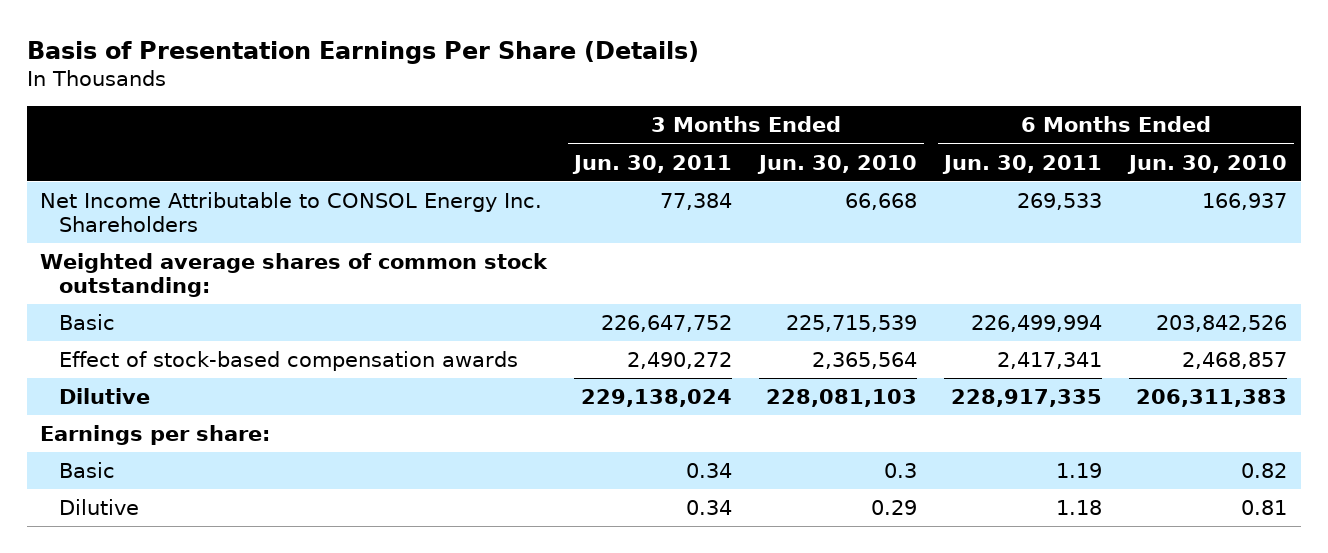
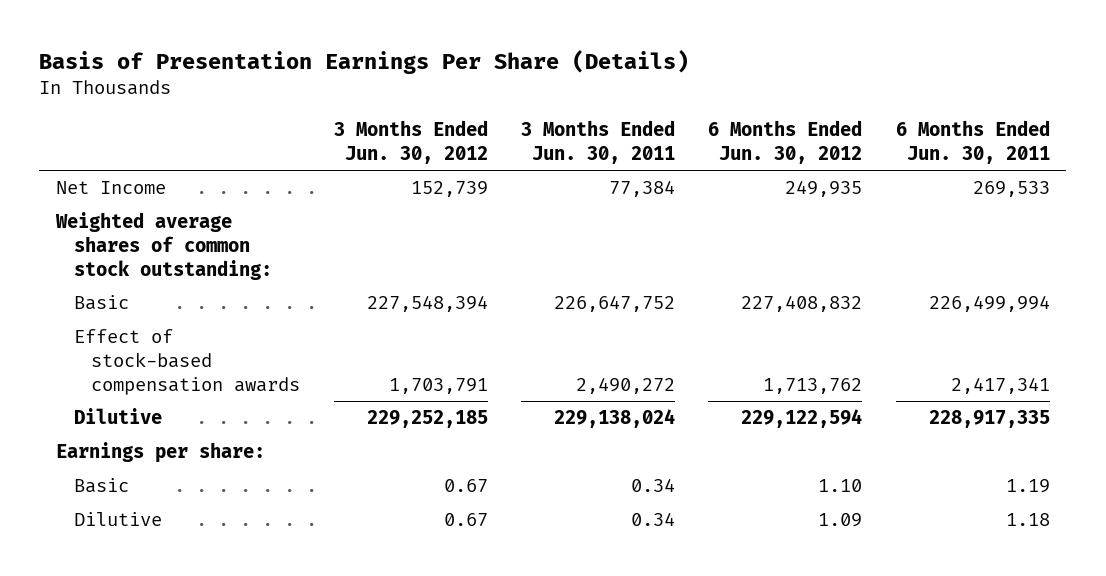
[757,154,918,174] Jun. 30, 2010 -> none
[1127,154,1288,174] Jun. 30, 2010 -> none
none -> [333,119,488,164] 3 Months Ended Jun. 30, 2012
none -> [708,119,863,164] 6 Months Ended Jun. 30, 2012
[40,192,543,232] Net Income Attributable to CONSOL Energy Inc. Shareholders -> [56,181,167,195] Net Income

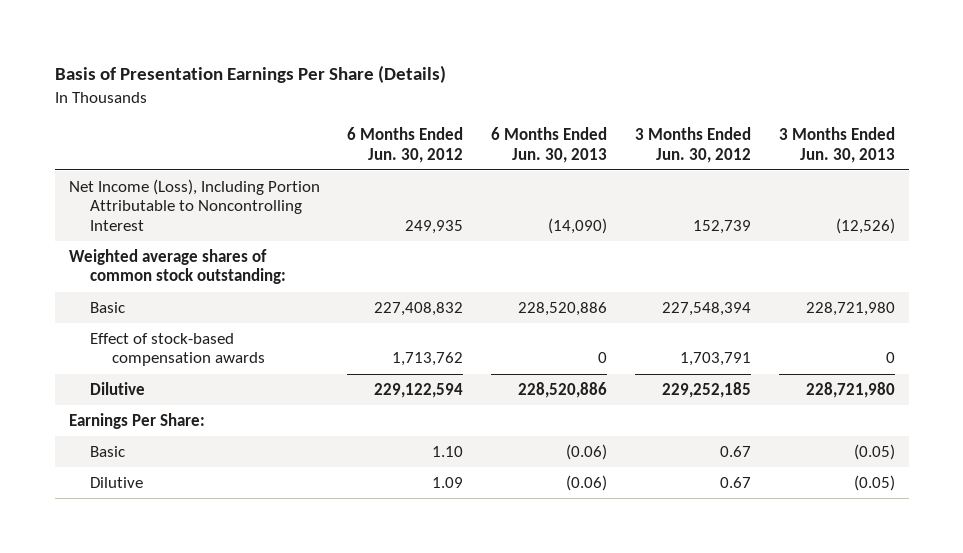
[521,119,676,164] 3 Months Ended Jun. 30, 2011 -> none
[895,119,1050,164] 6 Months Ended Jun. 30, 2011 -> none
none -> [491,126,608,163] 6 Months Ended Jun. 30, 2013
none -> [778,126,895,163] 3 Months Ended Jun. 30, 2013
[56,181,167,195] Net Income -> [68,178,320,232] Net Income (Loss), Including Portion Attributable to Noncontrolling Interest
[56,442,266,464] Earnings per share: -> [68,412,205,429] Earnings Per Share:

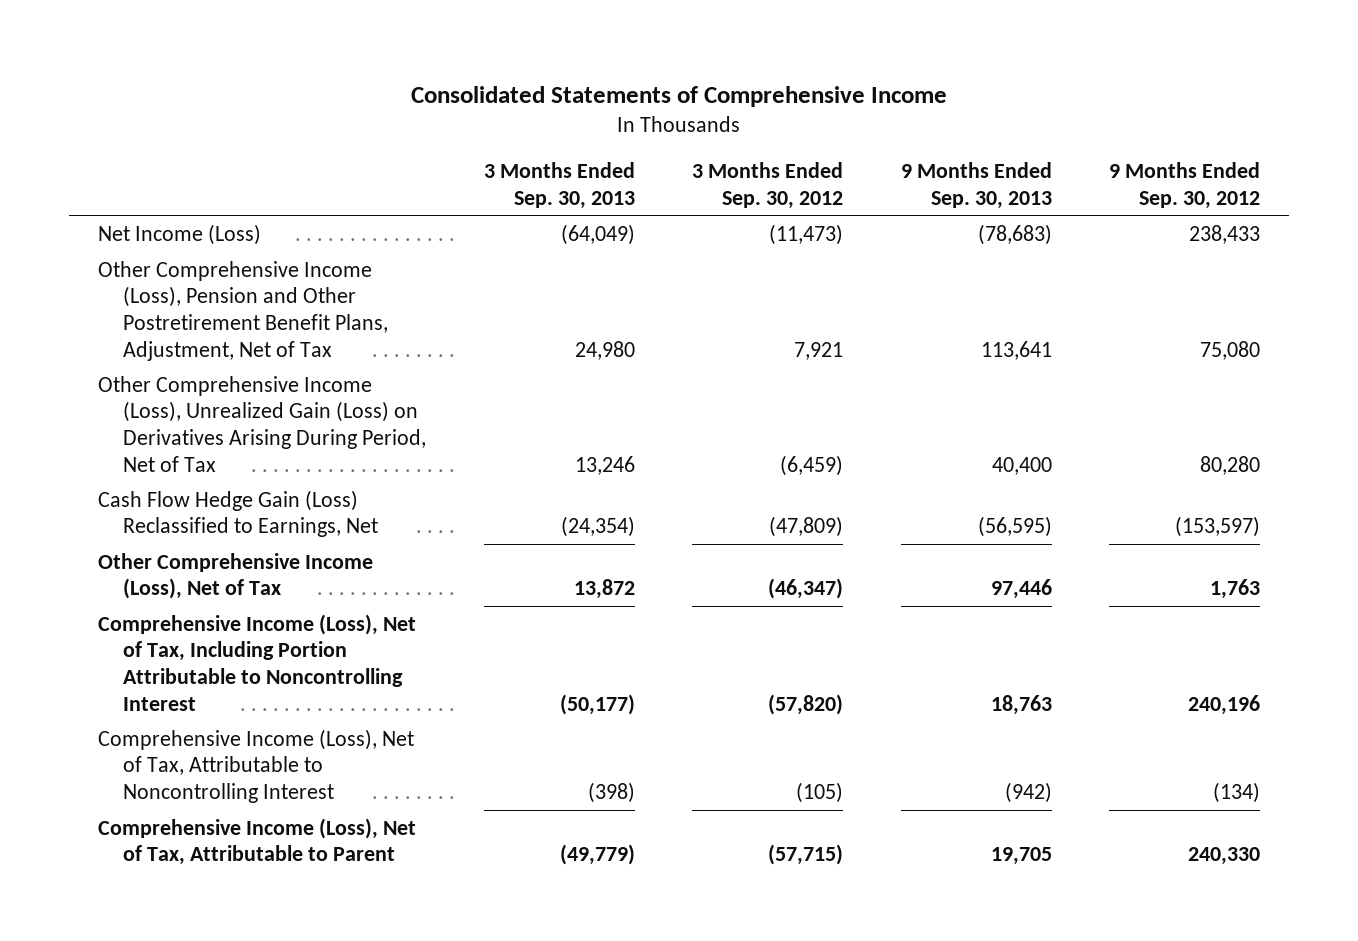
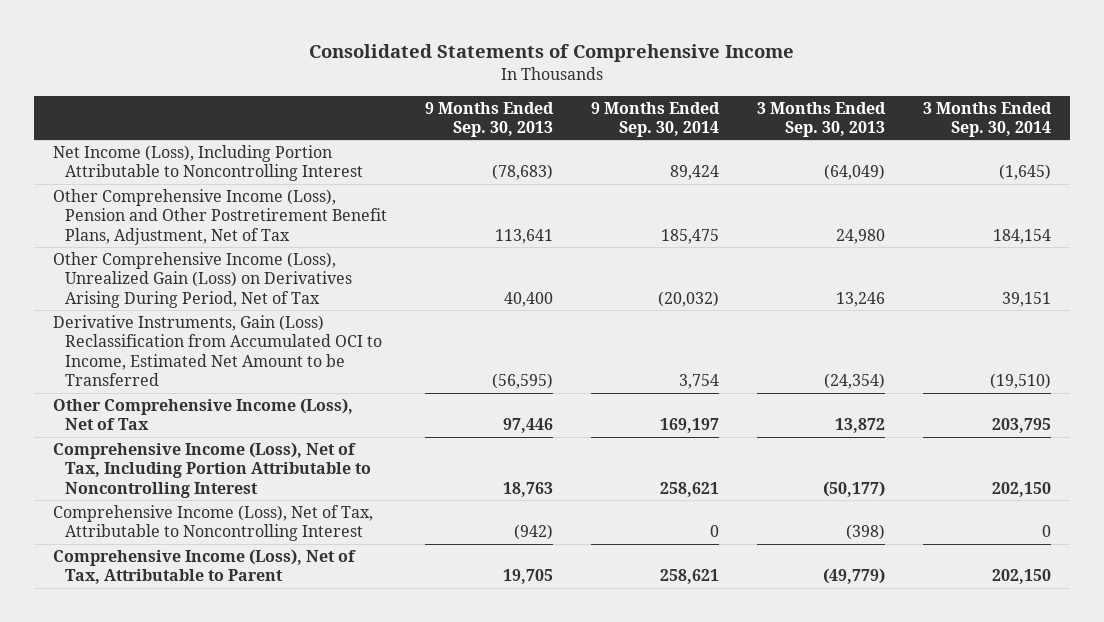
[692,161,844,209] 3 Months Ended Sep. 30, 2012 -> none
[1109,161,1261,209] 9 Months Ended Sep. 30, 2012 -> none
none -> [591,101,721,138] 9 Months Ended Sep. 30, 2014
none -> [923,101,1053,138] 3 Months Ended Sep. 30, 2014
[97,223,261,245] Net Income (Loss) -> [52,144,364,182] Net Income (Loss), Including Portion Attributable to Noncontrolling Interest
[97,489,379,538] Cash Flow Hedge Gain (Loss) Reclassified to Earnings, Net -> [52,314,383,387] Derivative Instruments, Gain (Loss) Reclassification from Accumulated OCI to Income, Estimated Net Amount to be Transferred

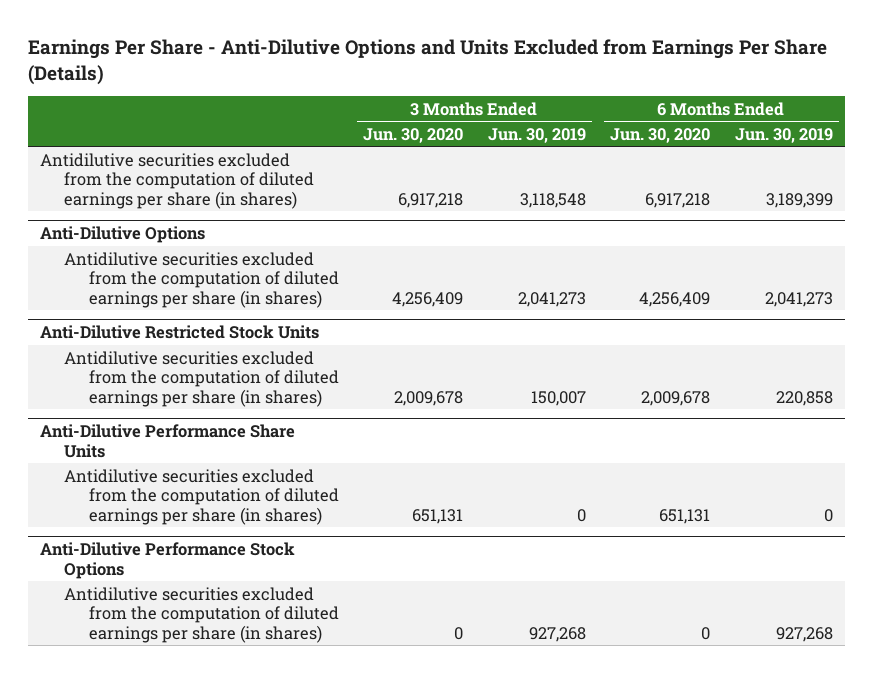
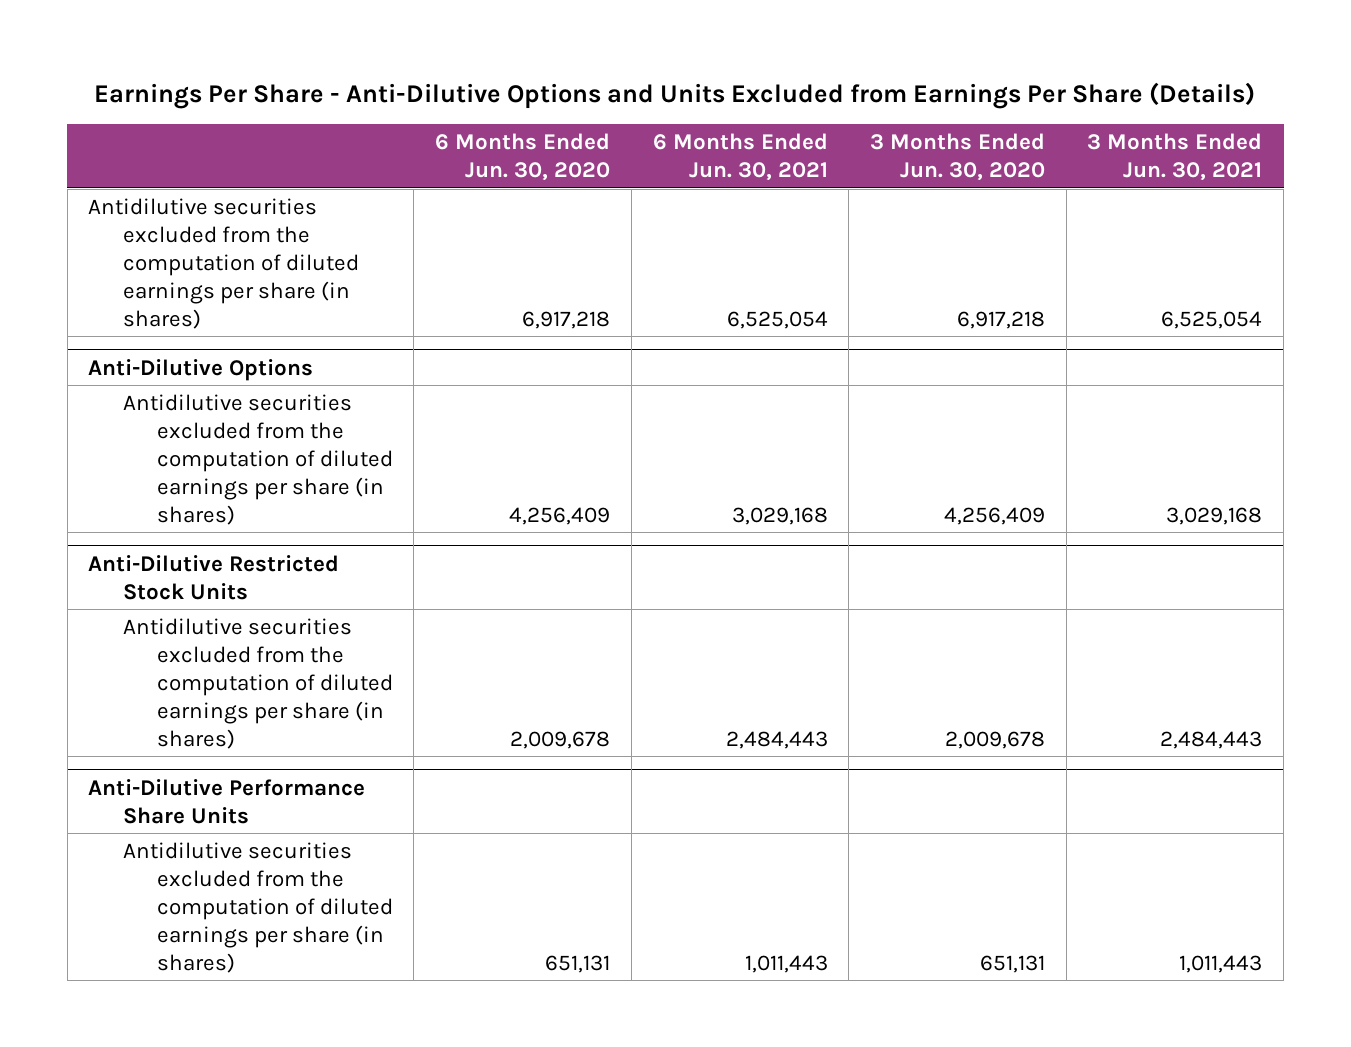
[487,127,586,143] Jun. 30, 2019 -> none
[734,127,833,143] Jun. 30, 2019 -> none
none -> [652,132,828,181] 6 Months Ended Jun. 30, 2021
none -> [1087,132,1263,181] 3 Months Ended Jun. 30, 2021
[40,542,296,579] Anti-Dilutive Performance Stock Options -> none
[64,586,339,643] Antidilutive securities excluded from the computation of diluted earnings per share (in shares) -> none

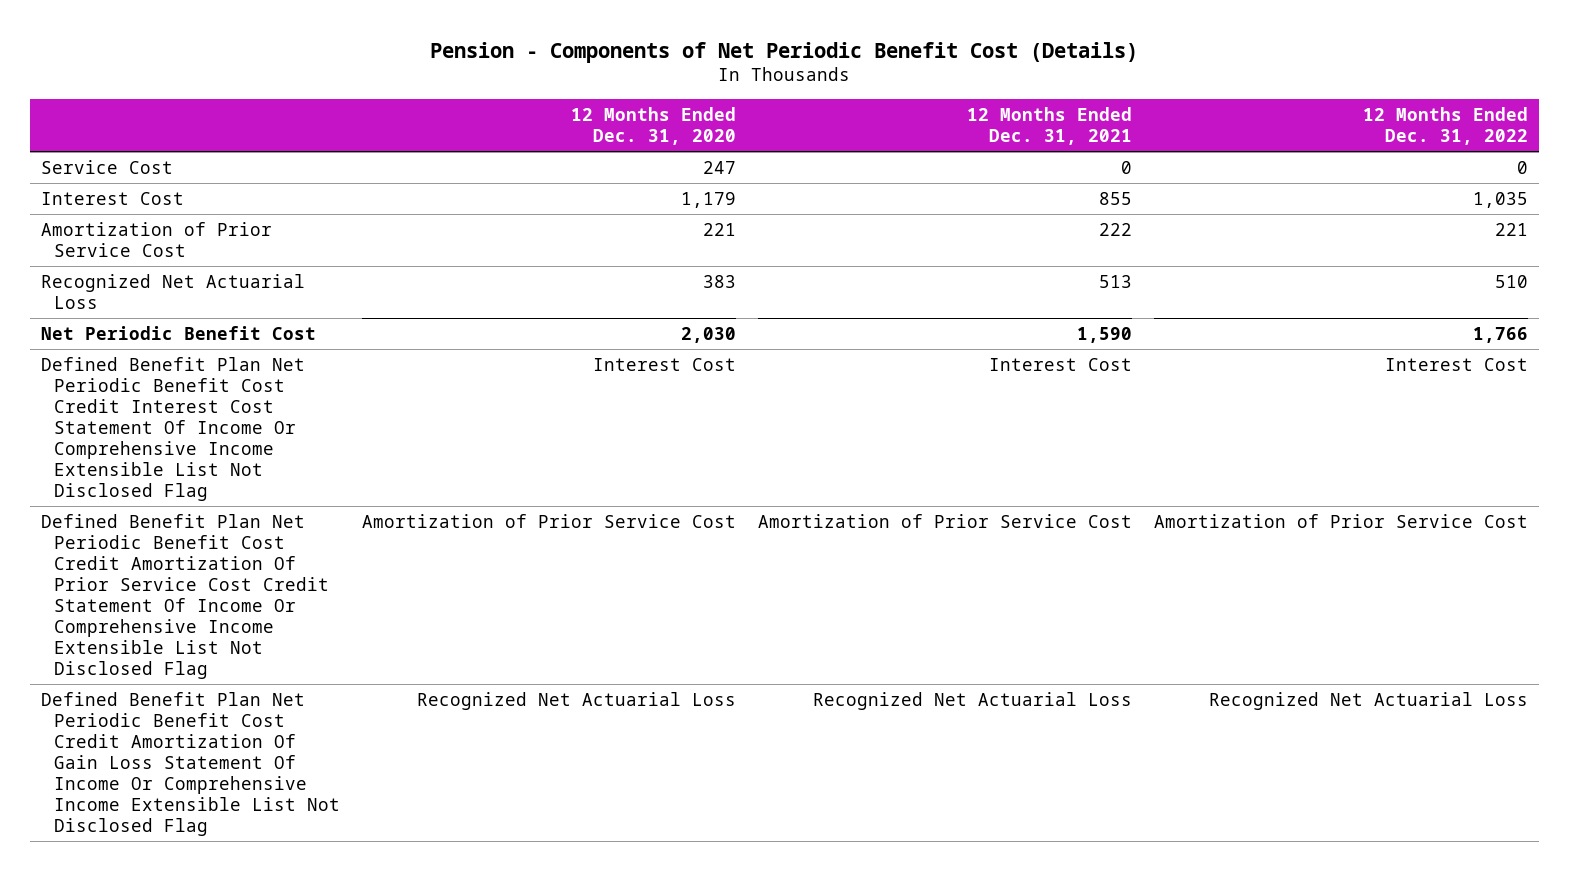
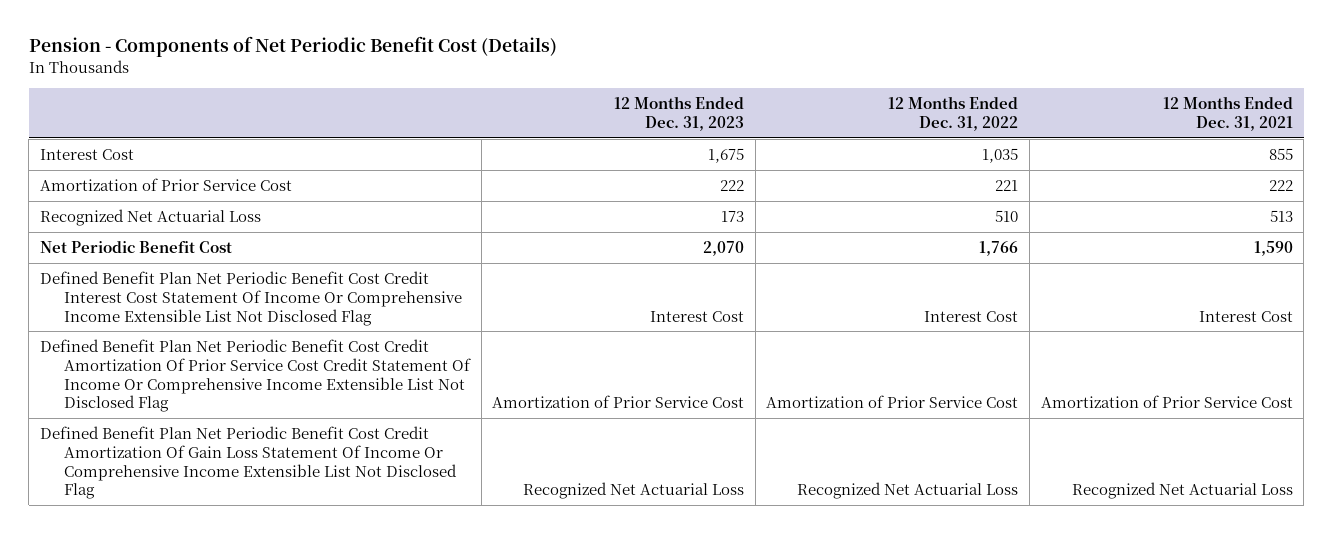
[571,107,737,146] 12 Months Ended Dec. 31, 2020 -> none
none -> [614,96,745,131] 12 Months Ended Dec. 31, 2023
[41,160,174,175] Service Cost -> none

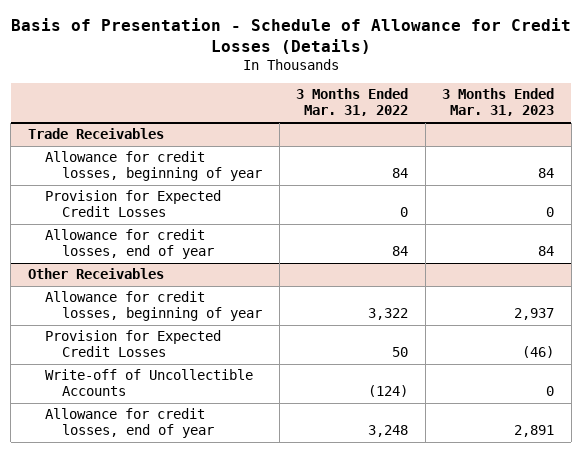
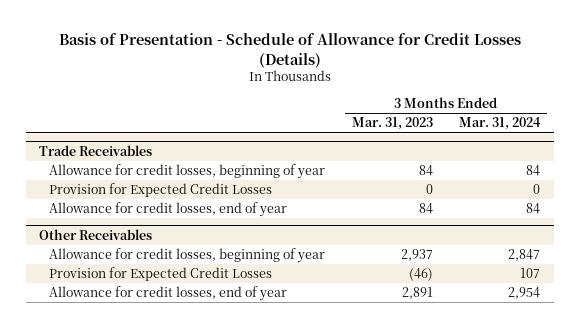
[296,88,409,117] 3 Months Ended Mar. 31, 2022 -> none
none -> [459,117,542,131] Mar. 31, 2024
[45,369,254,397] Write-off of Uncollectible Accounts -> none

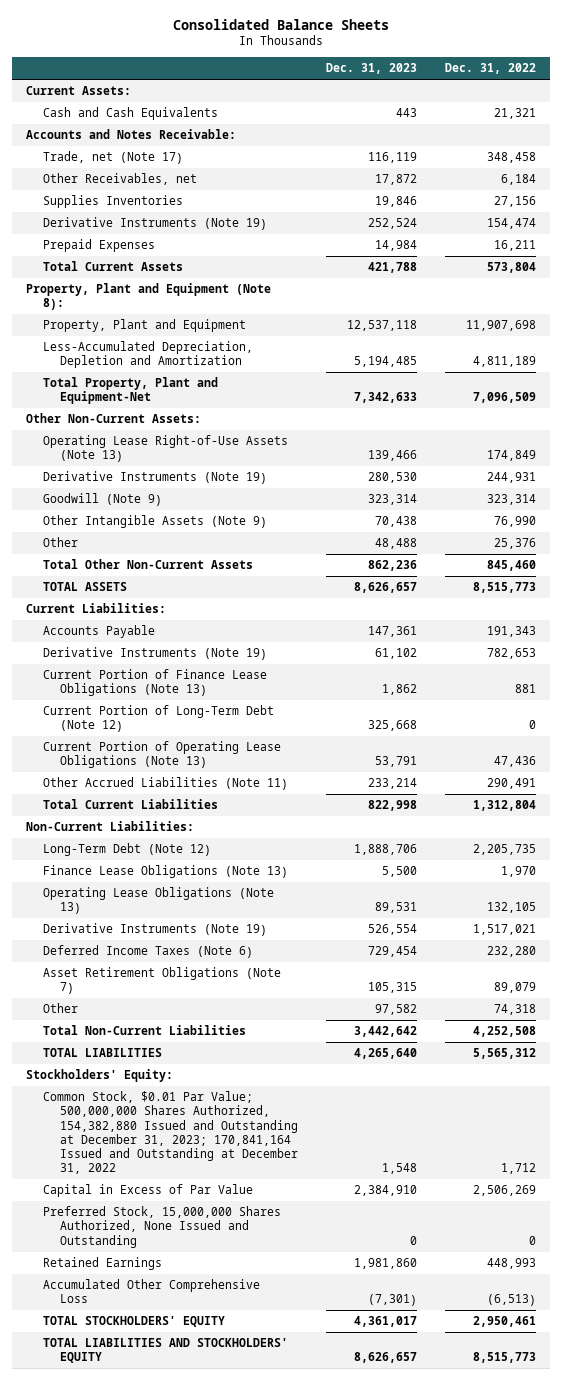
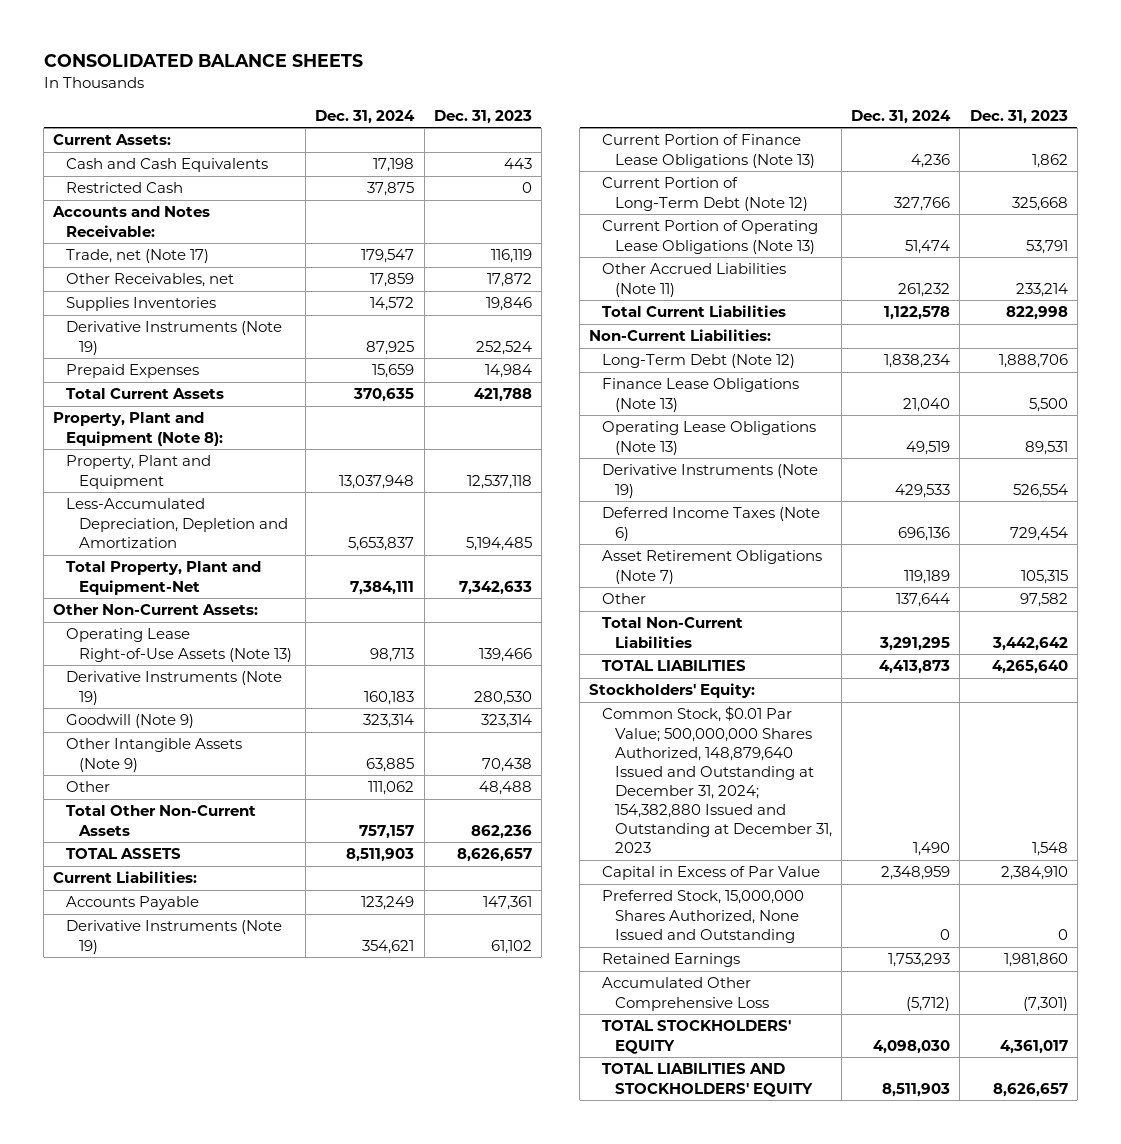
[173,18,390,30] Consolidated Balance Sheets -> [43,54,363,68] CONSOLIDATED BALANCE SHEETS
[445,63,537,75] Dec. 31, 2022 -> none
none -> [315,109,416,124] Dec. 31, 2024
none -> [66,182,184,194] Restricted Cash
[42,1091,298,1175] Common Stock, $0.01 Par Value; 500,000,000 Shares Authorized, 154,382,880 Issued and Outstanding at December 31, 2023; 170,841,164 Issued and Outstanding at December 31, 2022 -> [602,706,832,854] Common Stock, $0.01 Par Value; 500,000,000 Shares Authorized, 148,879,640 Issued and Outstanding at December 31, 2024; 154,382,880 Issued and Outstanding at December 31, 2023

